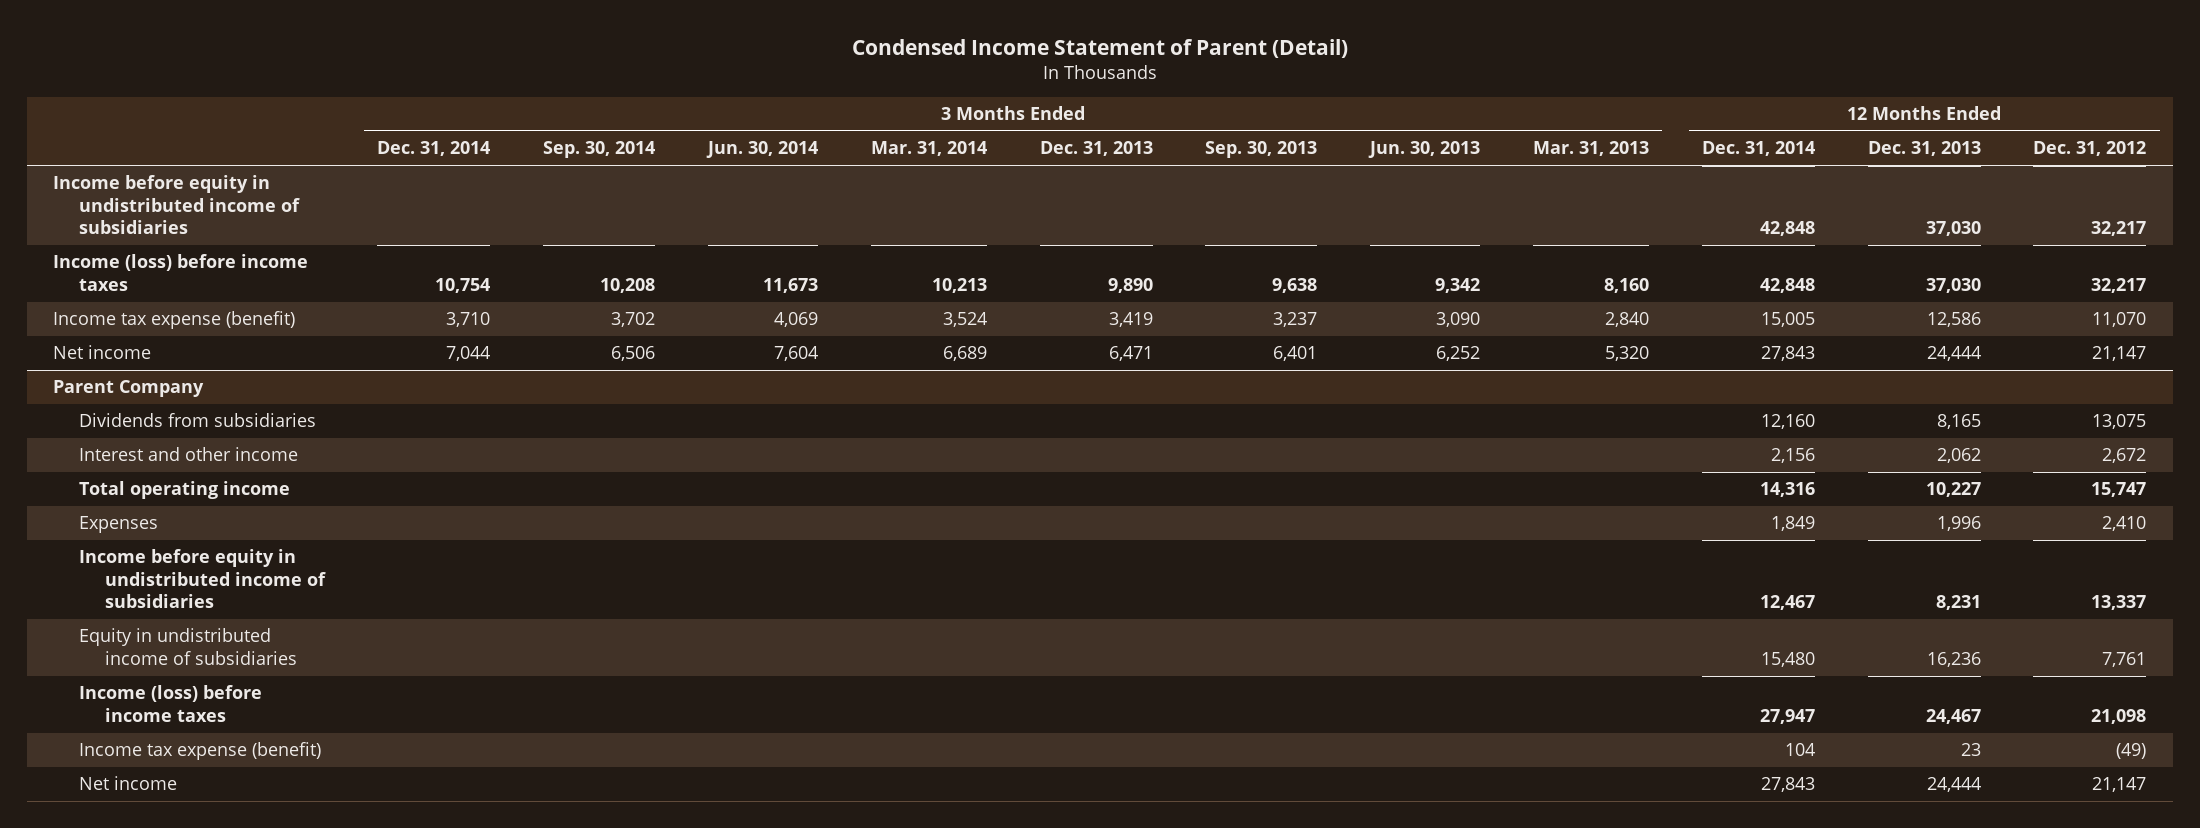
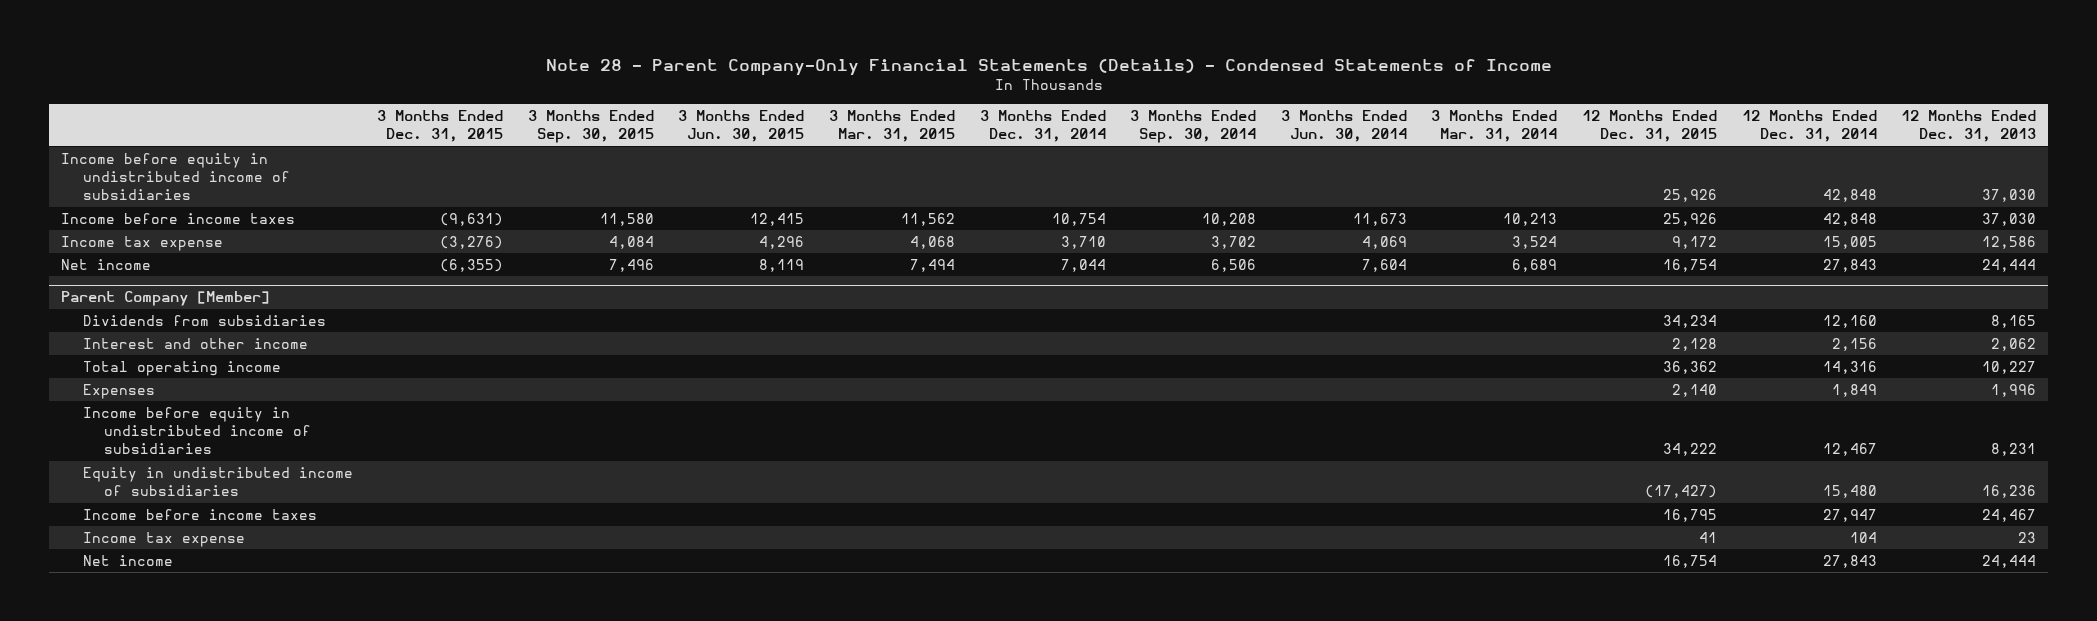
[851,38,1348,58] Condensed Income Statement of Parent (Detail) -> [545,58,1552,76] Note 28 - Parent Company-Only Financial Statements (Details) - Condensed Statements of Income
[1039,141,1153,157] Dec. 31, 2013 -> none
[1205,141,1318,159] Sep. 30, 2013 -> none
[1368,141,1481,159] Jun. 30, 2013 -> none
[1533,141,1650,157] Mar. 31, 2013 -> none
[2033,141,2147,157] Dec. 31, 2012 -> none
none -> [377,110,504,143] 3 Months Ended Dec. 31, 2015
none -> [527,110,654,144] 3 Months Ended Sep. 30, 2015
none -> [678,110,805,143] 3 Months Ended Jun. 30, 2015
none -> [828,110,955,143] 3 Months Ended Mar. 31, 2015
none -> [1581,110,1717,143] 12 Months Ended Dec. 31, 2015
[53,254,309,291] Income (loss) before income taxes -> [61,213,296,225] Income before income taxes
[53,311,296,330] Income tax expense (benefit) -> [61,236,224,252] Income tax expense
[53,380,205,398] Parent Company -> [61,291,271,307] Parent Company [Member]
[78,685,262,722] Income (loss) before income taxes -> [82,509,317,521] Income before income taxes
[78,742,321,761] Income tax expense (benefit) -> [82,532,245,548] Income tax expense

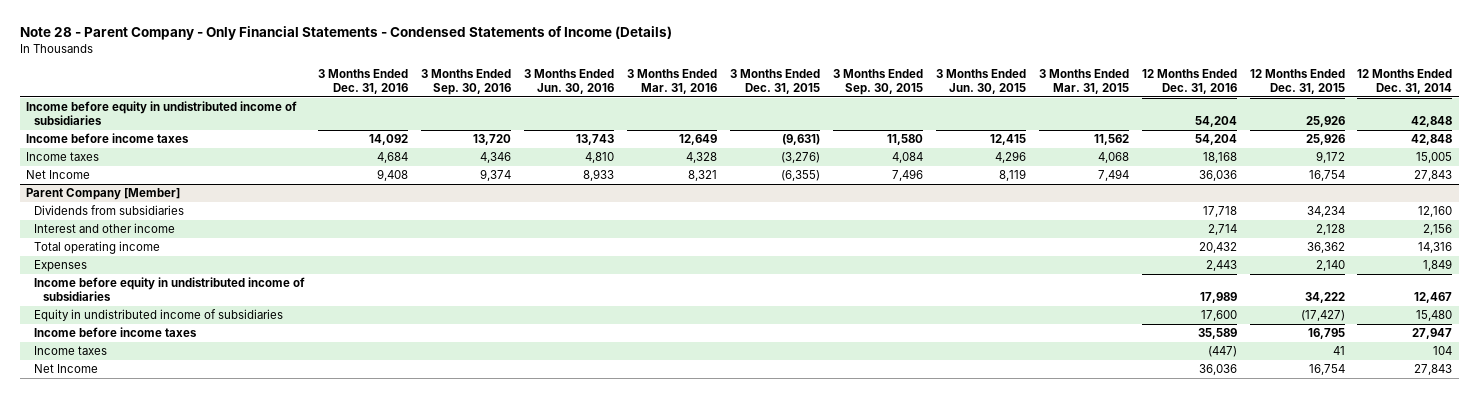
[545,58,1552,76] Note 28 - Parent Company-Only Financial Statements (Details) - Condensed Statements of Income -> [19,26,672,41] Note 28 - Parent Company - Only Financial Statements - Condensed Statements of Income (Details)
[979,110,1106,143] 3 Months Ended Dec. 31, 2014 -> none
[1130,110,1257,144] 3 Months Ended Sep. 30, 2014 -> none
[1280,110,1407,143] 3 Months Ended Jun. 30, 2014 -> none
[1431,110,1558,143] 3 Months Ended Mar. 31, 2014 -> none
[1901,110,2037,143] 12 Months Ended Dec. 31, 2013 -> none
none -> [318,68,409,94] 3 Months Ended Dec. 31, 2016
none -> [421,68,512,95] 3 Months Ended Sep. 30, 2016
none -> [524,68,615,94] 3 Months Ended Jun. 30, 2016
none -> [627,68,718,94] 3 Months Ended Mar. 31, 2016
none -> [1141,68,1237,94] 12 Months Ended Dec. 31, 2016
[61,236,224,252] Income tax expense -> [25,152,99,162] Income taxes
[61,259,152,271] Net income -> [25,170,90,180] Net Income
[82,532,245,548] Income tax expense -> [34,346,108,356] Income taxes
[82,555,173,567] Net income -> [34,364,99,374] Net Income

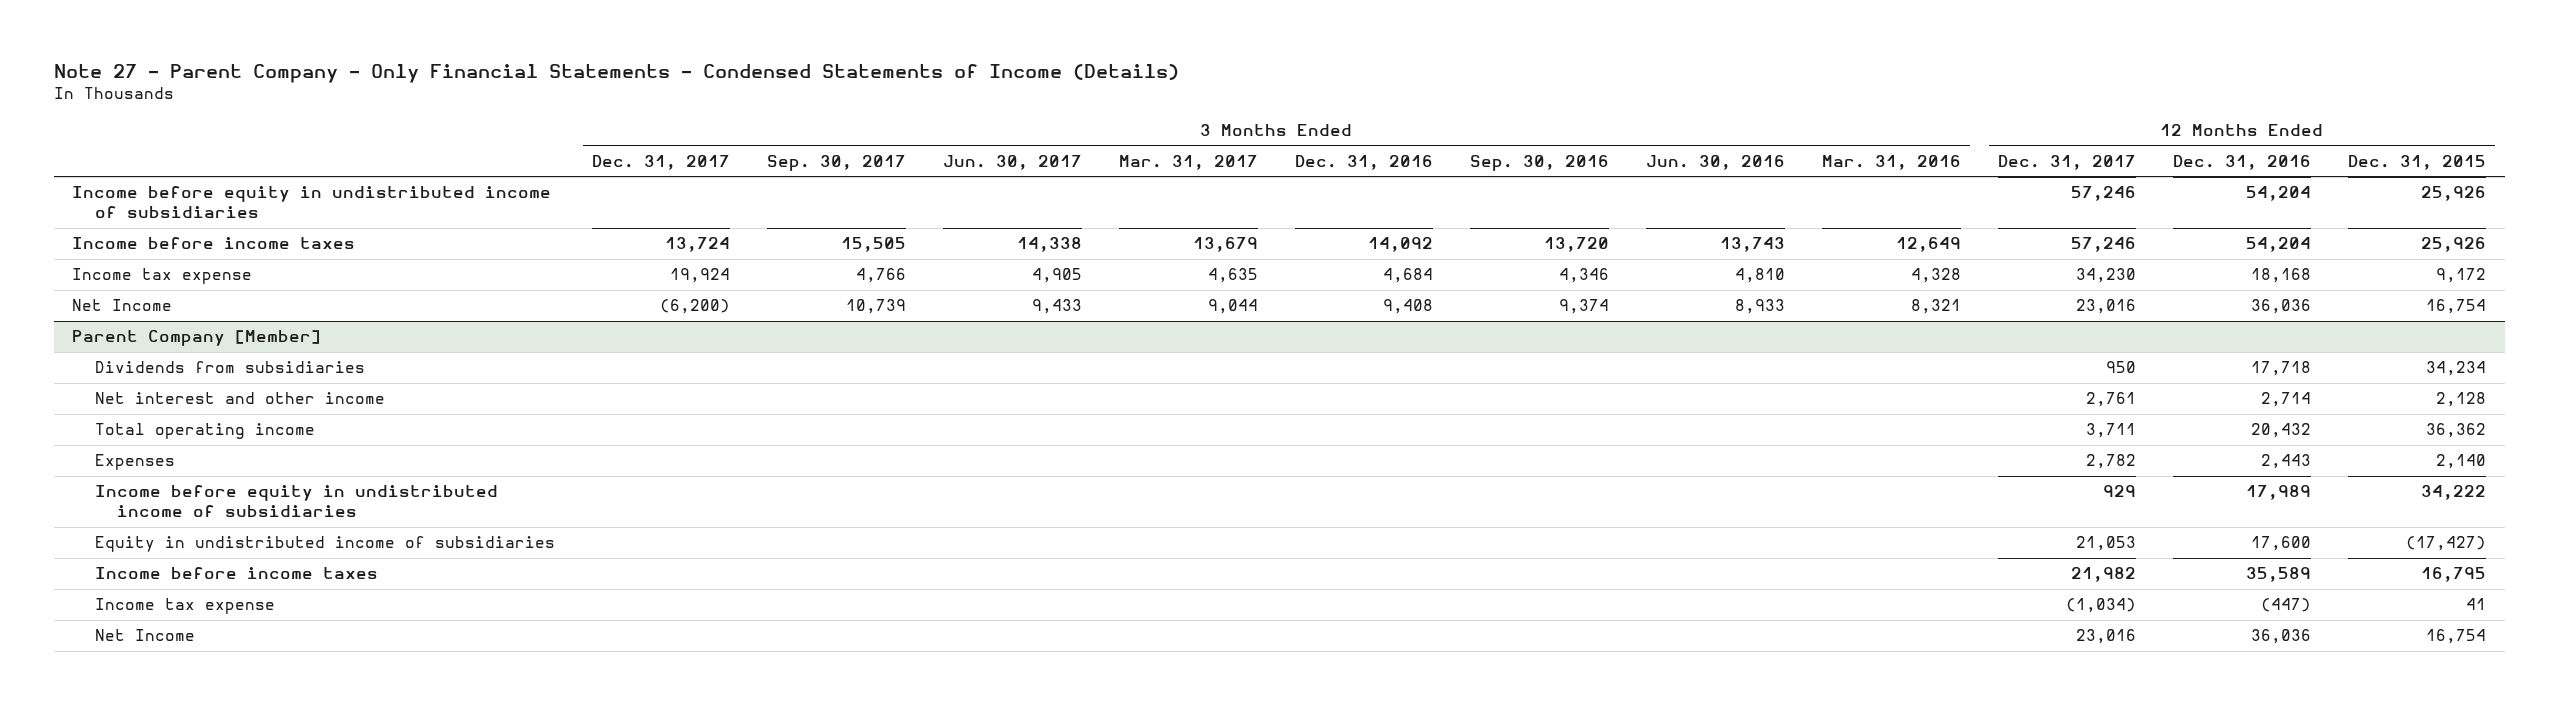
[19,26,672,41] Note 28 - Parent Company - Only Financial Statements - Condensed Statements of Income (Details) -> [53,64,1179,84] Note 27 - Parent Company - Only Financial Statements - Condensed Statements of Income (Details)
[729,68,820,94] 3 Months Ended Dec. 31, 2015 -> none
[832,68,923,95] 3 Months Ended Sep. 30, 2015 -> none
[935,68,1026,94] 3 Months Ended Jun. 30, 2015 -> none
[1038,68,1129,94] 3 Months Ended Mar. 31, 2015 -> none
[1357,68,1453,94] 12 Months Ended Dec. 31, 2014 -> none
none -> [591,154,730,170] Dec. 31, 2017
none -> [766,154,906,171] Sep. 30, 2017
none -> [942,154,1082,170] Jun. 30, 2017
none -> [1118,154,1258,170] Mar. 31, 2017
none -> [1997,154,2136,170] Dec. 31, 2017
[25,152,99,162] Income taxes -> [72,268,253,285] Income tax expense
[34,223,176,234] Interest and other income -> [94,392,385,405] Net interest and other income
[34,346,108,356] Income taxes -> [94,598,275,615] Income tax expense

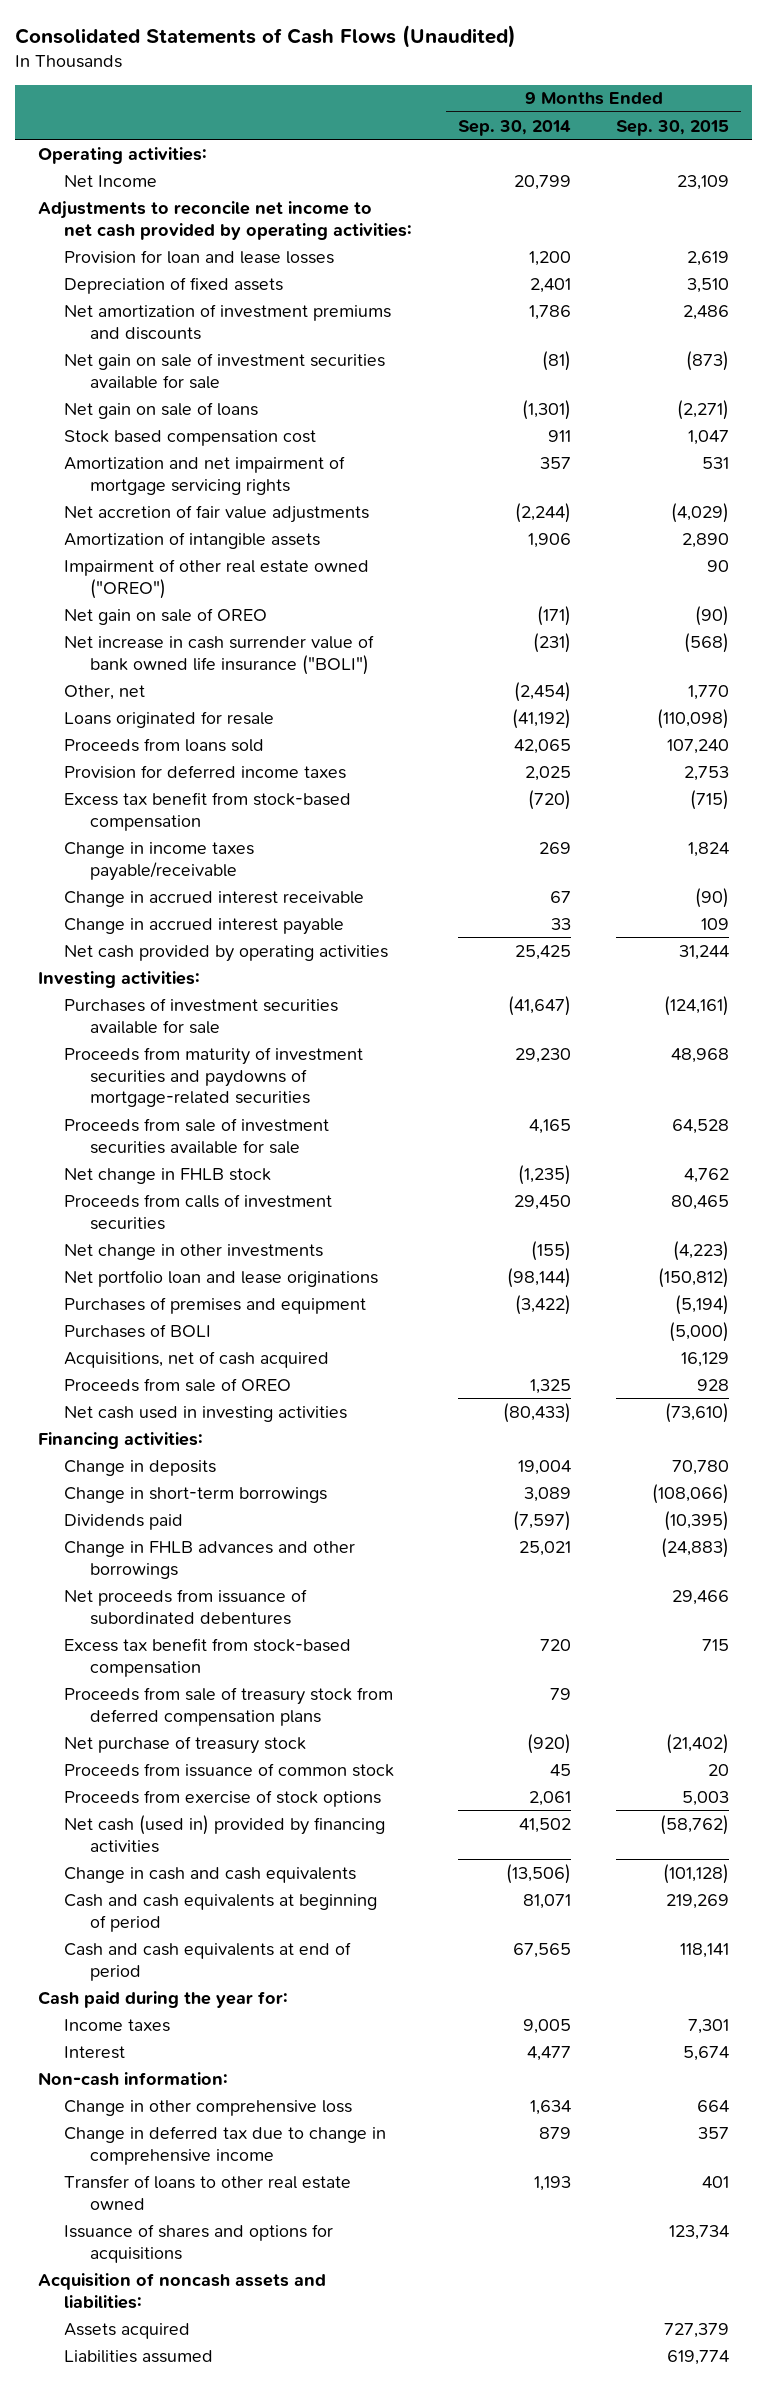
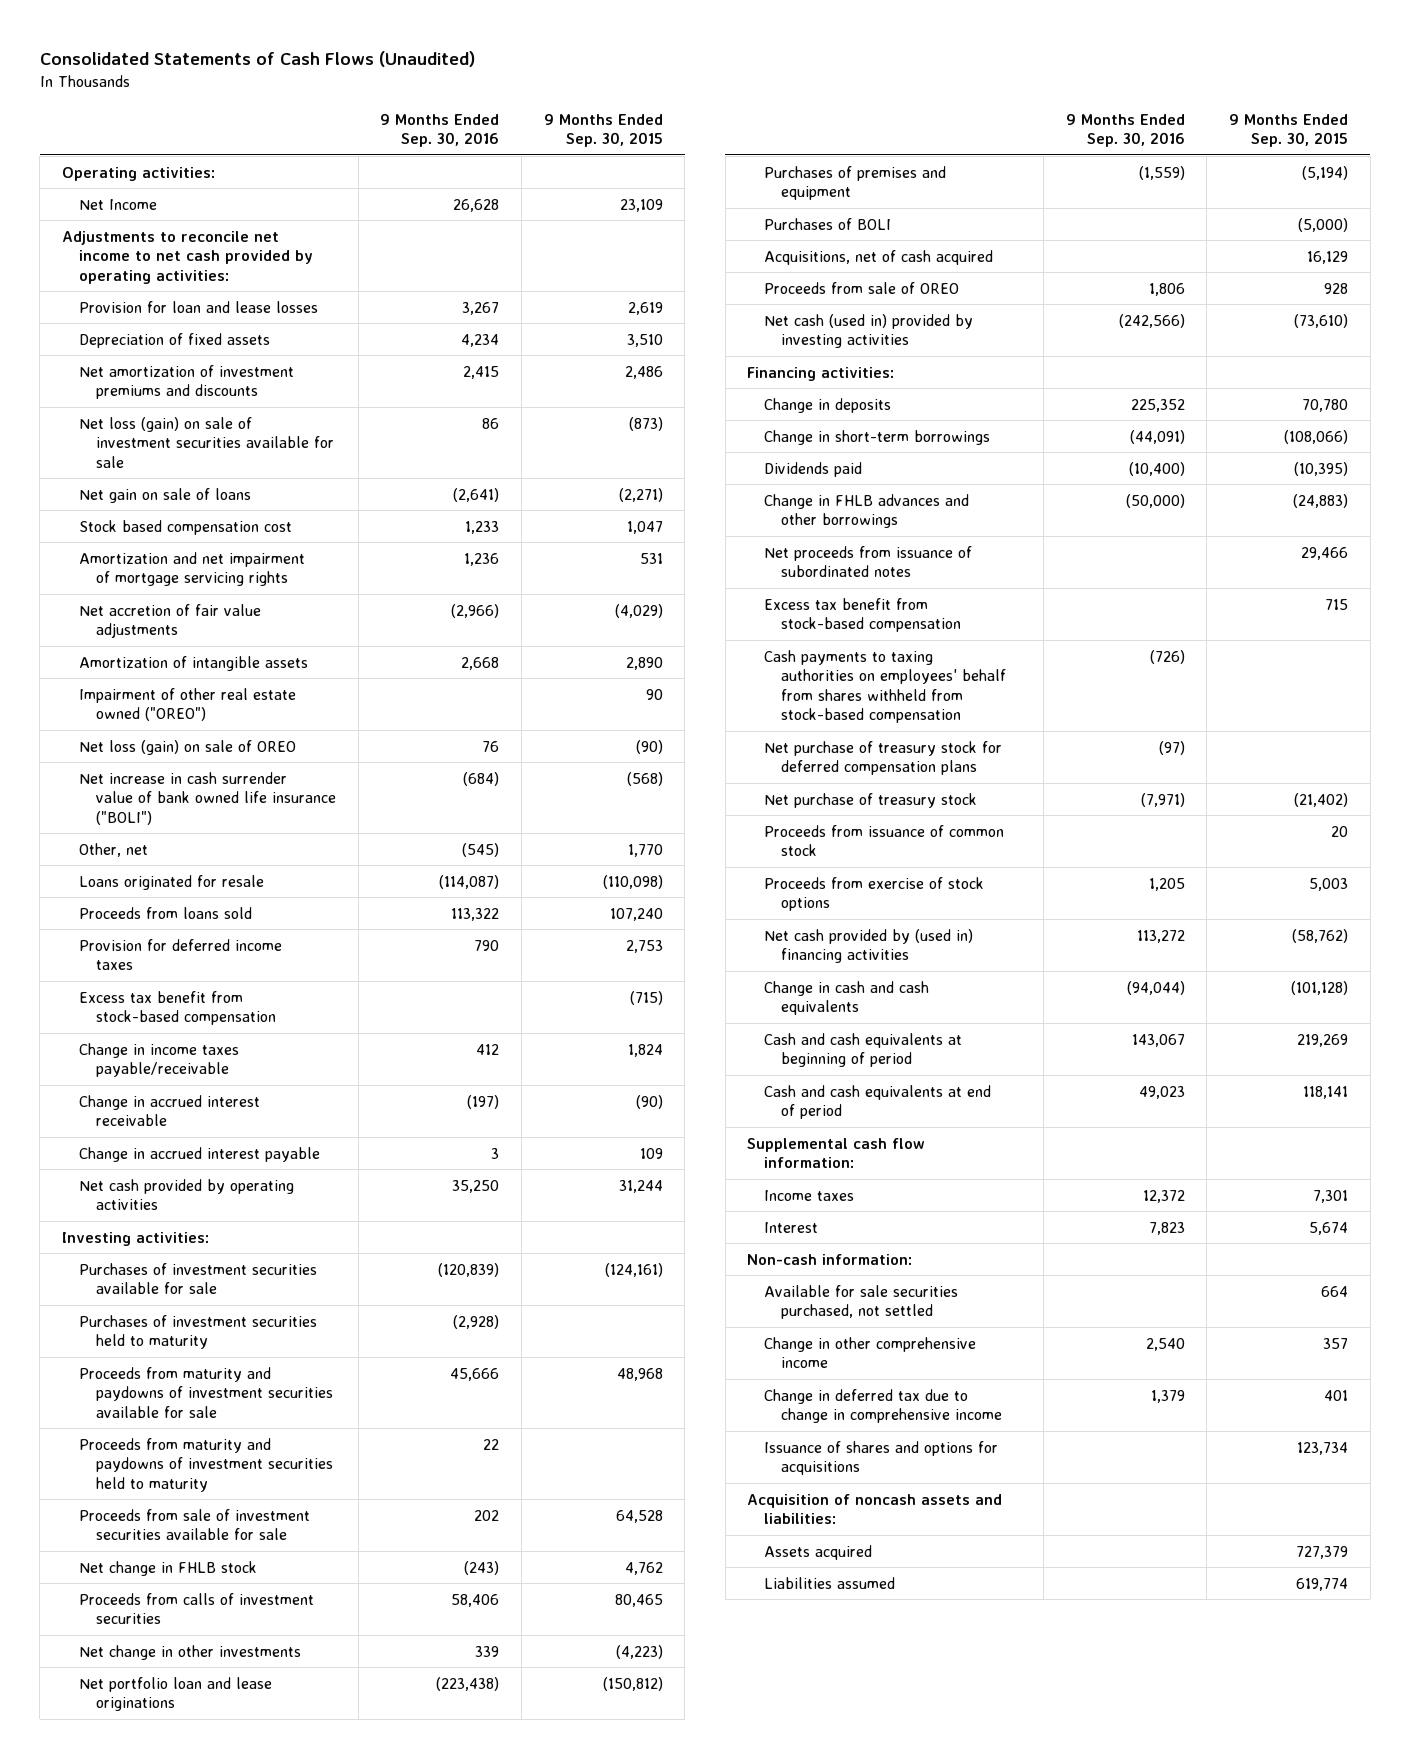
[457,119,571,136] Sep. 30, 2014 -> none
none -> [380,113,500,148] 9 Months Ended Sep. 30, 2016
[64,352,386,389] Net gain on sale of investment securities available for sale -> [79,416,335,468] Net loss (gain) on sale of investment securities available for sale
[64,607,268,625] Net gain on sale of OREO -> [79,739,297,755] Net loss (gain) on sale of OREO
none -> [79,1314,318,1350] Purchases of investment securities held to maturity
[64,1046,364,1108] Proceeds from maturity of investment securities and paydowns of mortgage-related securities -> [79,1366,334,1418] Proceeds from maturity and paydowns of investment securities available for sale
none -> [79,1437,334,1492] Proceeds from maturity and paydowns of investment securities held to maturity
[64,1405,348,1422] Net cash used in investing activities -> [764,313,974,349] Net cash (used in) provided by investing activities
[64,1588,308,1625] Net proceeds from issuance of subordinated debentures -> [764,545,973,578] Net proceeds from issuance of subordinated notes
none -> [764,649,1007,724] Cash payments to taxing authorities on employees' behalf from shares withheld from stock-based compensation
[64,1686,394,1726] Proceeds from sale of treasury stock from deferred compensation plans -> [764,740,1003,776] Net purchase of treasury stock for deferred compensation plans
[64,1814,386,1853] Net cash (used in) provided by financing activities -> [764,928,974,964] Net cash provided by (used in) financing activities
[37,1990,288,2008] Cash paid during the year for: -> none
none -> [747,1137,926,1169] Supplemental cash flow information:
[64,2174,352,2210] Transfer of loans to other real estate owned -> none
[64,2099,353,2116] Change in other comprehensive loss -> [764,1284,959,1320] Available for sale securities purchased, not settled
none -> [764,1336,977,1369] Change in other comprehensive income
[698,2126,730,2139] 357 -> [1324,1389,1349,1401] 401

